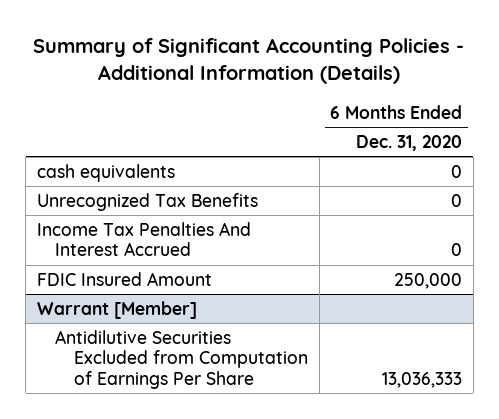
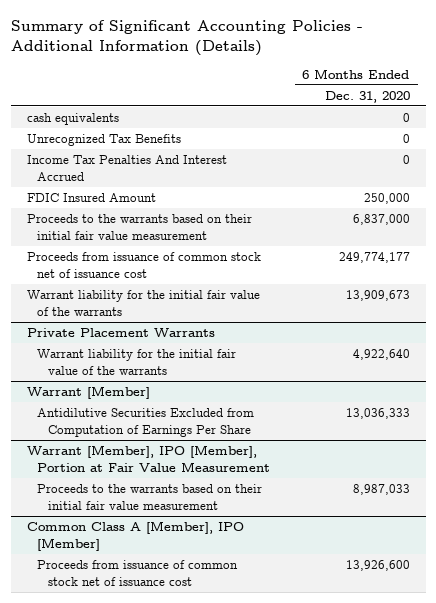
none -> [26,214,252,240] Proceeds to the warrants based on their initial fair value measurement
none -> [26,252,261,278] Proceeds from issuance of common stock net of issuance cost
none -> [26,290,260,316] Warrant liability for the initial fair value of the warrants
none -> [26,328,215,338] Private Placement Warrants
none -> [37,349,237,375] Warrant liability for the initial fair value of the warrants
none -> [26,445,271,472] Warrant [Member], IPO [Member], Portion at Fair Value Measurement
none -> [37,484,263,510] Proceeds to the warrants based on their initial fair value measurement
none -> [26,521,244,551] Common Class A [Member], IPO [Member]
none -> [37,560,239,586] Proceeds from issuance of common stock net of issuance cost

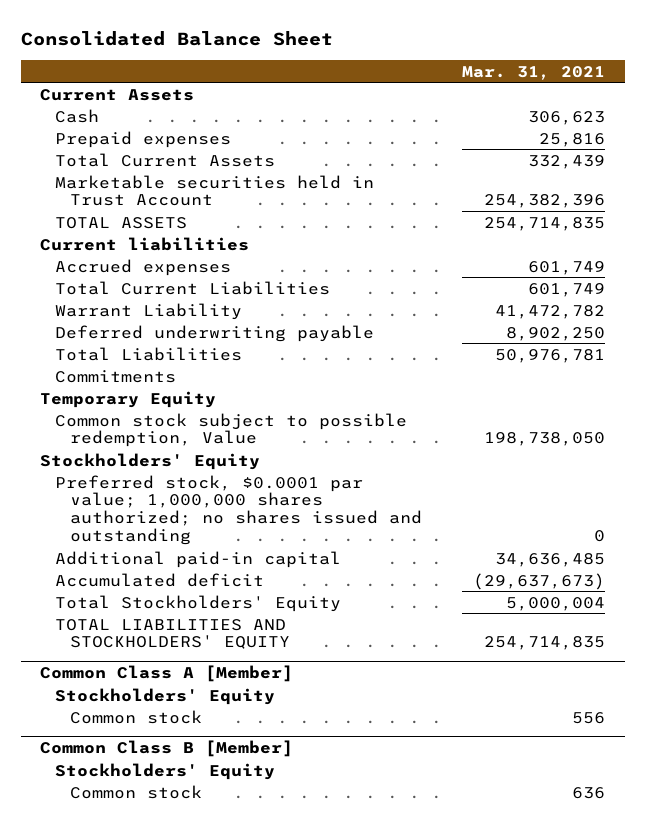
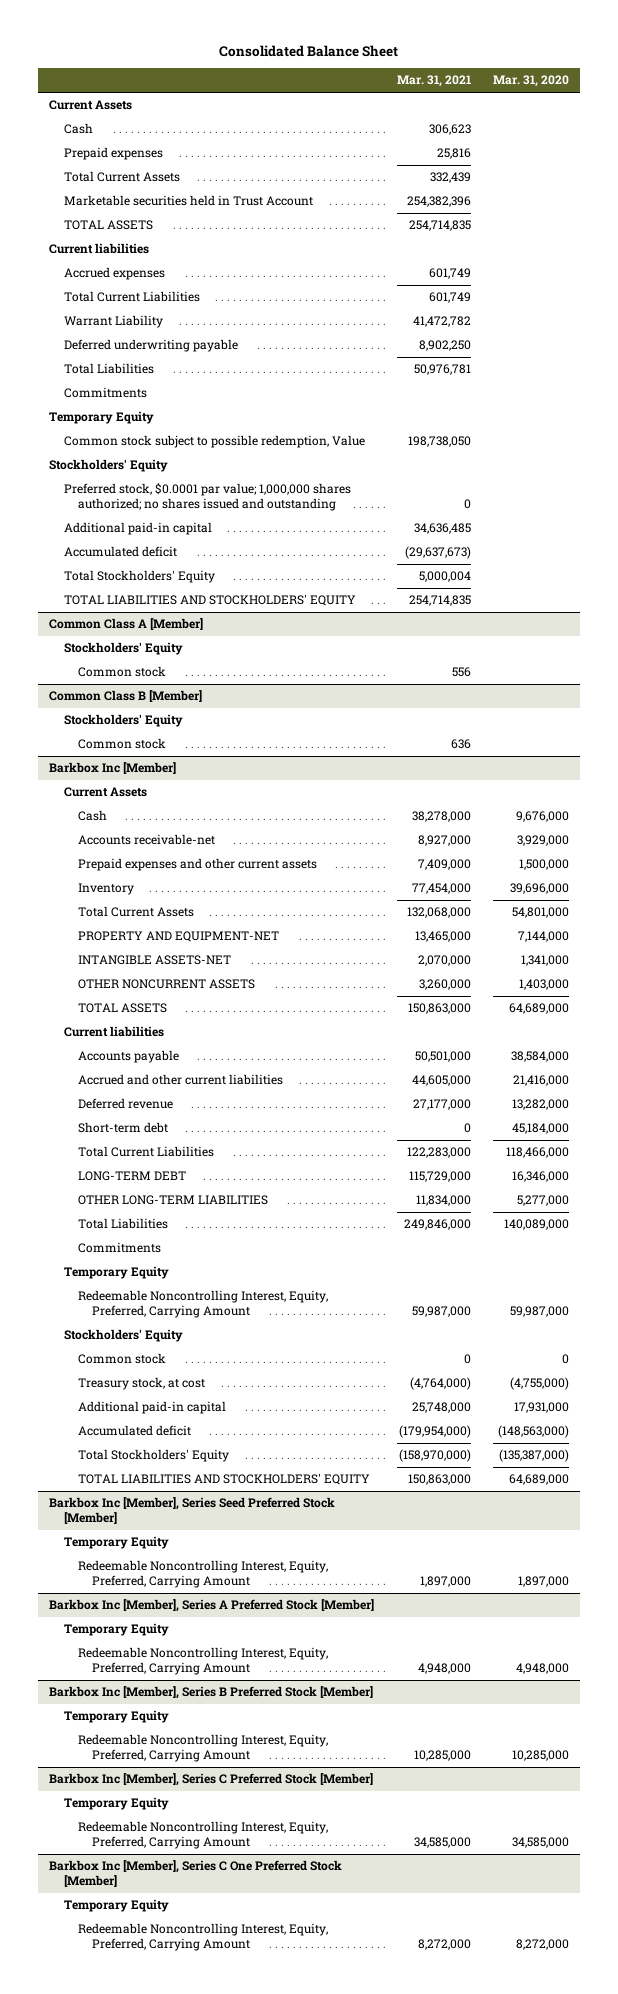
none -> [492,75,569,88] Mar. 31, 2020
none -> [49,762,177,775] Barkbox Inc [Member]
none -> [63,787,147,798] Current Assets
none -> [77,810,107,822] Cash
none -> [77,834,215,846] Accounts receivable-net
none -> [77,858,317,872] Prepaid expenses and other current assets
none -> [77,883,134,896] Inventory
none -> [77,906,194,918] Total Current Assets
none -> [77,931,279,943] PROPERTY AND EQUIPMENT-NET
none -> [77,955,231,966] INTANGIBLE ASSETS-NET
none -> [77,979,255,990] OTHER NONCURRENT ASSETS
none -> [77,1003,167,1014] TOTAL ASSETS
none -> [63,1026,164,1038] Current liabilities
none -> [77,1050,179,1064] Accounts payable
none -> [77,1074,283,1086] Accrued and other current liabilities
none -> [77,1098,173,1110] Deferred revenue
none -> [77,1122,168,1134] Short-term debt
none -> [77,1146,214,1158] Total Current Liabilities
none -> [77,1171,186,1182] LONG-TERM DEBT
none -> [77,1195,268,1206] OTHER LONG-TERM LIABILITIES
none -> [77,1218,168,1230] Total Liabilities
none -> [77,1242,161,1254] Commitments
none -> [63,1266,169,1280] Temporary Equity
none -> [77,1290,328,1319] Redeemable Noncontrolling Interest, Equity, Preferred, Carrying Amount
none -> [63,1329,183,1343] Stockholders' Equity
none -> [77,1353,166,1365] Common stock
none -> [77,1377,205,1391] Treasury stock, at cost
none -> [77,1401,226,1415] Additional paid-in capital
none -> [77,1425,191,1437] Accumulated deficit
none -> [77,1449,229,1463] Total Stockholders' Equity
none -> [77,1473,370,1486] TOTAL LIABILITIES AND STOCKHOLDERS' EQUITY
none -> [49,1497,336,1525] Barkbox Inc [Member], Series Seed Preferred Stock [Member]
none -> [63,1536,169,1550] Temporary Equity
none -> [77,1560,328,1589] Redeemable Noncontrolling Interest, Equity, Preferred, Carrying Amount
none -> [49,1599,375,1613] Barkbox Inc [Member], Series A Preferred Stock [Member]
none -> [63,1623,169,1637] Temporary Equity
none -> [77,1647,328,1676] Redeemable Noncontrolling Interest, Equity, Preferred, Carrying Amount
none -> [49,1686,374,1700] Barkbox Inc [Member], Series B Preferred Stock [Member]
none -> [63,1710,169,1724] Temporary Equity
none -> [77,1734,328,1763] Redeemable Noncontrolling Interest, Equity, Preferred, Carrying Amount
none -> [49,1773,374,1787] Barkbox Inc [Member], Series C Preferred Stock [Member]
none -> [63,1797,169,1811] Temporary Equity
none -> [77,1821,328,1850] Redeemable Noncontrolling Interest, Equity, Preferred, Carrying Amount
none -> [49,1860,343,1888] Barkbox Inc [Member], Series C One Preferred Stock [Member]
none -> [63,1899,169,1913] Temporary Equity
none -> [77,1923,328,1952] Redeemable Noncontrolling Interest, Equity, Preferred, Carrying Amount

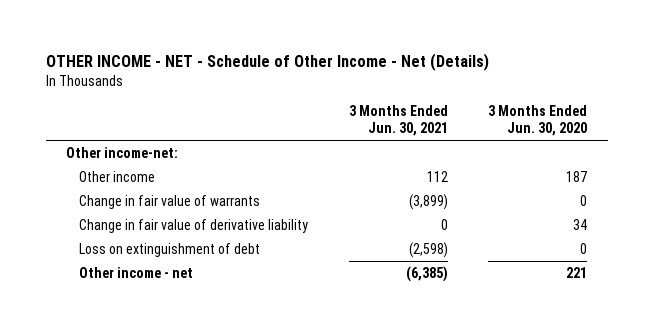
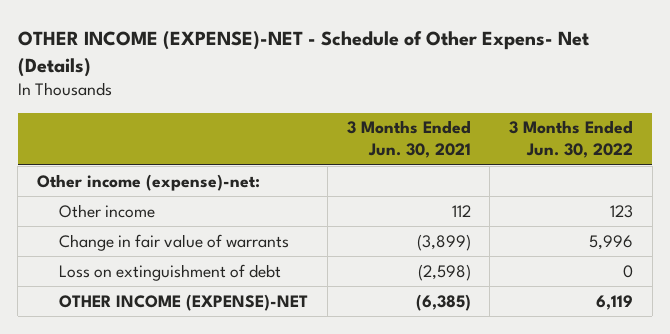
[45,52,489,71] OTHER INCOME - NET - Schedule of Other Income - Net (Details) -> [17,30,589,77] OTHER INCOME (EXPENSE)-NET - Schedule of Other Expens- Net (Details)
[488,105,588,137] 3 Months Ended Jun. 30, 2020 -> none
none -> [508,120,633,159] 3 Months Ended Jun. 30, 2022
[65,146,178,158] Other income-net: -> [36,173,260,191] Other income (expense)-net:
[79,218,309,233] Change in fair value of derivative liability -> none
[79,266,194,278] Other income - net -> [59,293,309,311] OTHER INCOME (EXPENSE)-NET

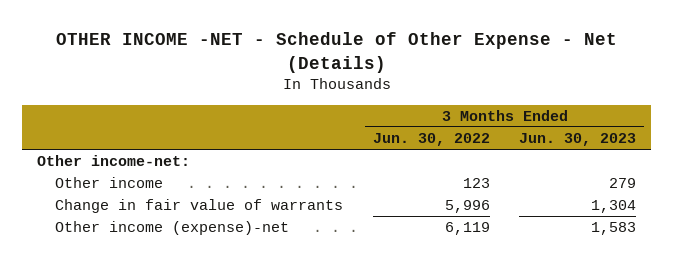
[17,30,589,77] OTHER INCOME (EXPENSE)-NET - Schedule of Other Expens- Net (Details) -> [55,32,617,73] OTHER INCOME -NET - Schedule of Other Expense - Net (Details)
[346,120,471,159] 3 Months Ended Jun. 30, 2021 -> none
none -> [519,133,637,147] Jun. 30, 2023
[36,173,260,191] Other income (expense)-net: -> [36,155,190,167] Other income-net:
[59,263,282,281] Loss on extinguishment of debt -> none
[59,293,309,311] OTHER INCOME (EXPENSE)-NET -> [55,221,290,236] Other income (expense)-net

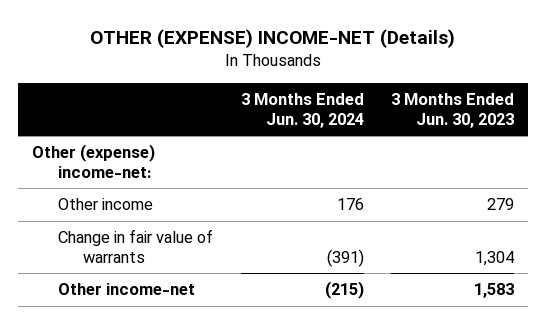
[55,32,617,73] OTHER INCOME -NET - Schedule of Other Expense - Net (Details) -> [90,29,456,49] OTHER (EXPENSE) INCOME-NET (Details)
[372,133,490,147] Jun. 30, 2022 -> none
none -> [240,93,364,128] 3 Months Ended Jun. 30, 2024
[36,155,190,167] Other income-net: -> [32,144,156,178] Other (expense) income-net:
[55,221,290,236] Other income (expense)-net -> [57,283,195,296] Other income-net

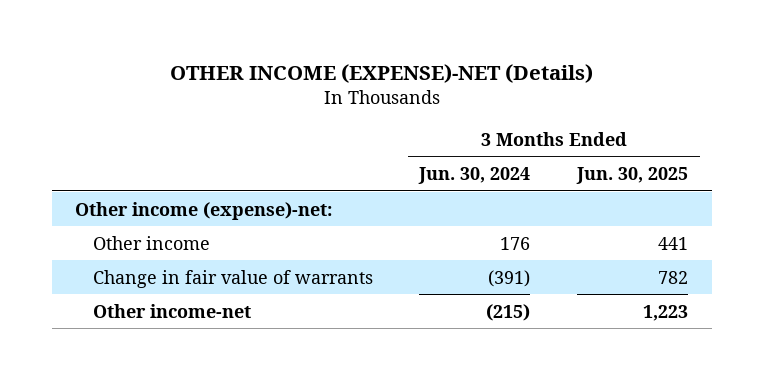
[90,29,456,49] OTHER (EXPENSE) INCOME-NET (Details) -> [169,63,593,83] OTHER INCOME (EXPENSE)-NET (Details)
[391,93,515,128] 3 Months Ended Jun. 30, 2023 -> none
none -> [576,166,689,184] Jun. 30, 2025
[32,144,156,178] Other (expense) income-net: -> [75,201,333,220] Other income (expense)-net:

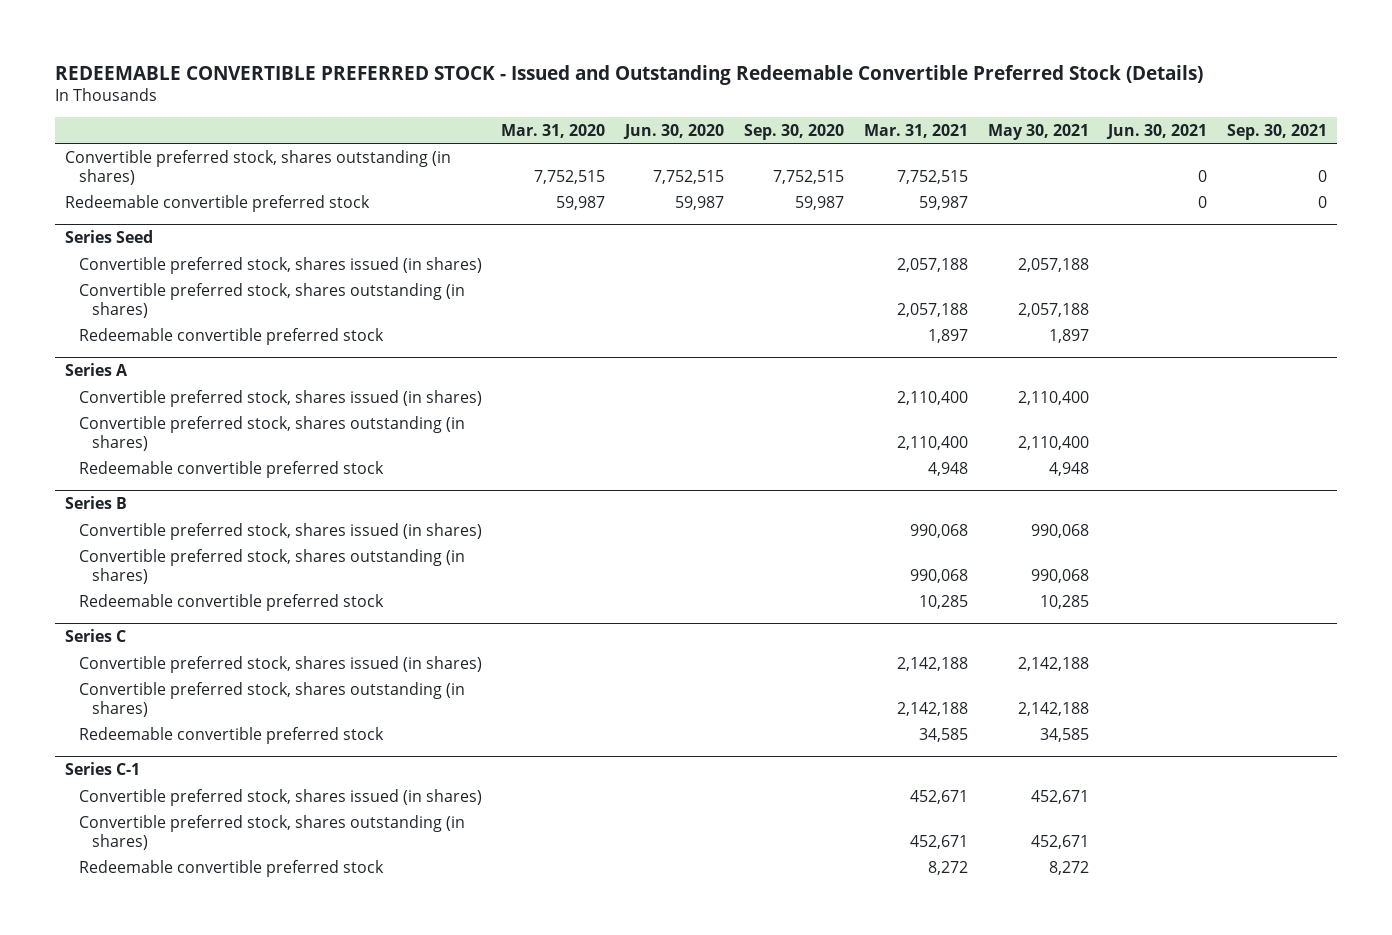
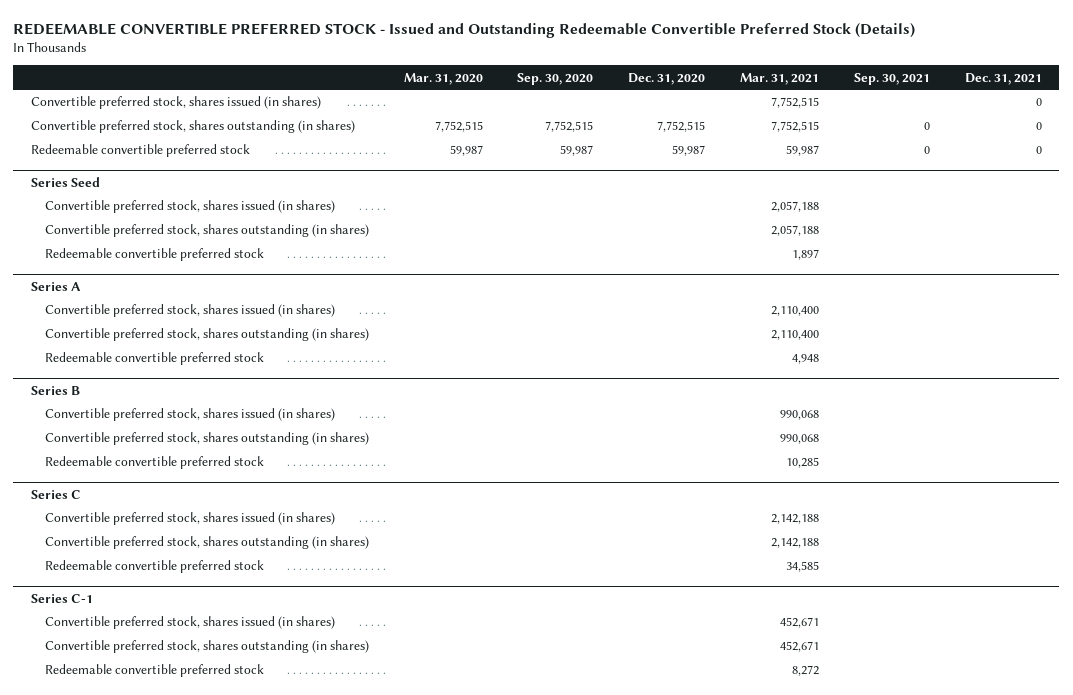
[623,123,725,139] Jun. 30, 2020 -> none
[987,123,1089,140] May 30, 2021 -> none
[1106,123,1208,139] Jun. 30, 2021 -> none
none -> [628,72,706,85] Dec. 31, 2020
none -> [964,72,1042,85] Dec. 31, 2021
none -> [30,96,321,110] Convertible preferred stock, shares issued (in shares)

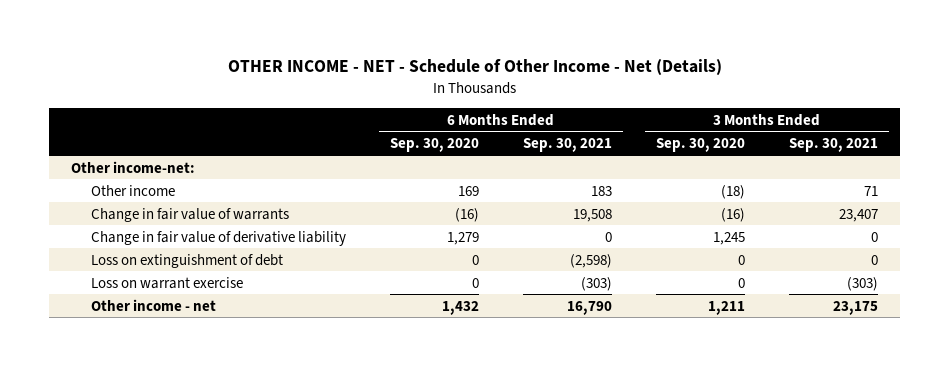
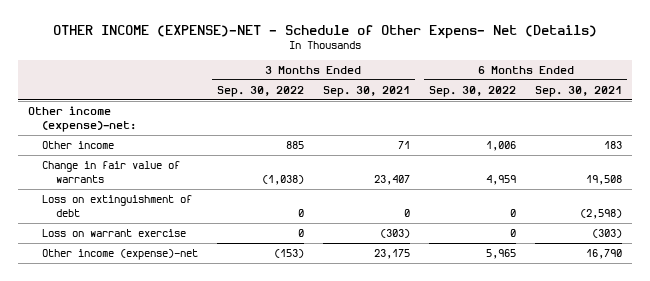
[227,59,722,76] OTHER INCOME - NET - Schedule of Other Income - Net (Details) -> [52,24,597,39] OTHER INCOME (EXPENSE)-NET - Schedule of Other Expens- Net (Details)
[390,138,480,153] Sep. 30, 2020 -> none
[656,138,746,153] Sep. 30, 2020 -> none
none -> [216,85,304,97] Sep. 30, 2022
none -> [429,85,517,97] Sep. 30, 2022
[70,160,195,173] Other income-net: -> [27,105,136,132] Other income (expense)-net:
[91,230,347,246] Change in fair value of derivative liability -> none
[91,298,217,311] Other income - net -> [41,248,198,260] Other income (expense)-net

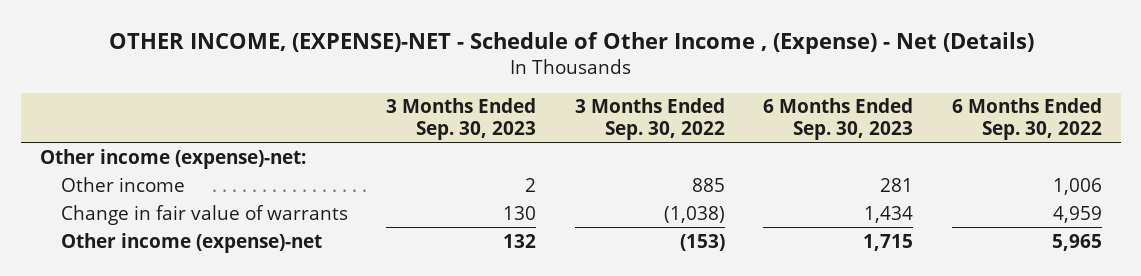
[52,24,597,39] OTHER INCOME (EXPENSE)-NET - Schedule of Other Expens- Net (Details) -> [108,32,1034,55] OTHER INCOME, (EXPENSE)-NET - Schedule of Other Income , (Expense) - Net (Details)
[322,85,410,97] Sep. 30, 2021 -> none
[535,85,623,97] Sep. 30, 2021 -> none
none -> [386,98,537,140] 3 Months Ended Sep. 30, 2023
none -> [763,98,914,140] 6 Months Ended Sep. 30, 2023
[41,194,192,217] Loss on extinguishment of debt -> none
[41,228,186,237] Loss on warrant exercise -> none

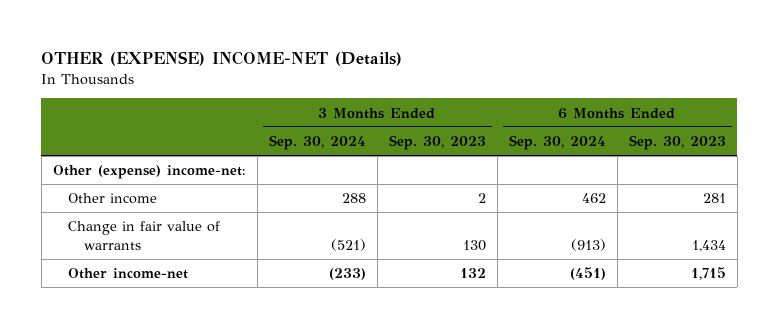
[108,32,1034,55] OTHER INCOME, (EXPENSE)-NET - Schedule of Other Income , (Expense) - Net (Details) -> [41,50,403,66] OTHER (EXPENSE) INCOME-NET (Details)
[574,98,725,140] 3 Months Ended Sep. 30, 2022 -> none
[951,98,1102,140] 6 Months Ended Sep. 30, 2022 -> none
none -> [268,134,366,150] Sep. 30, 2024
none -> [508,134,606,150] Sep. 30, 2024
[39,148,306,169] Other income (expense)-net: -> [52,165,246,180] Other (expense) income-net:
[61,232,323,253] Other income (expense)-net -> [68,268,189,280] Other income-net

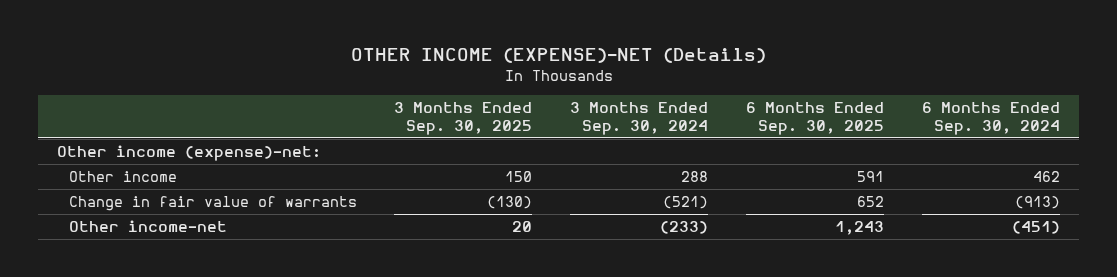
[41,50,403,66] OTHER (EXPENSE) INCOME-NET (Details) -> [350,47,766,63] OTHER INCOME (EXPENSE)-NET (Details)
[388,134,486,150] Sep. 30, 2023 -> none
[628,134,726,150] Sep. 30, 2023 -> none
none -> [394,102,533,136] 3 Months Ended Sep. 30, 2025
none -> [746,102,885,136] 6 Months Ended Sep. 30, 2025
[52,165,246,180] Other (expense) income-net: -> [56,144,321,161] Other income (expense)-net:

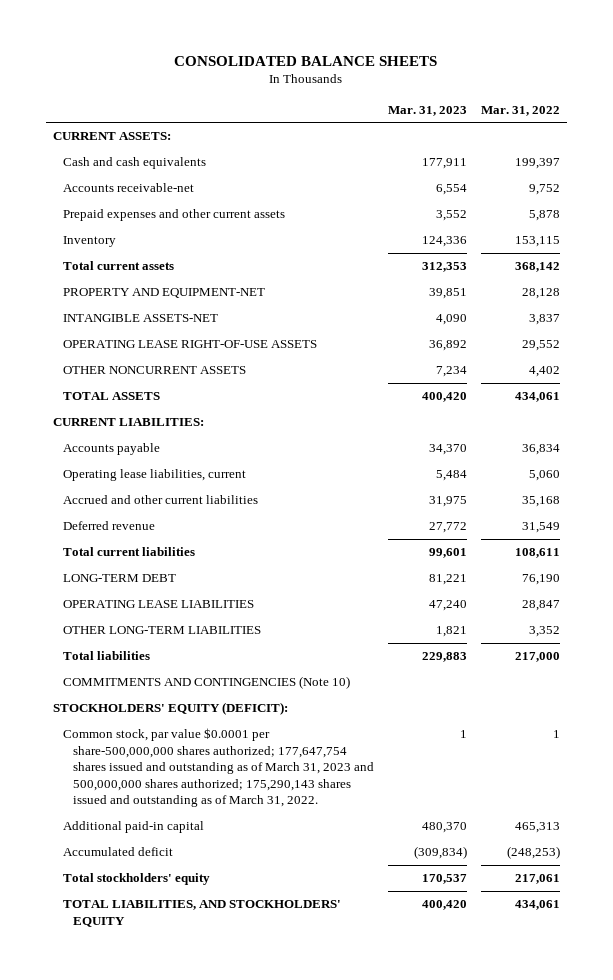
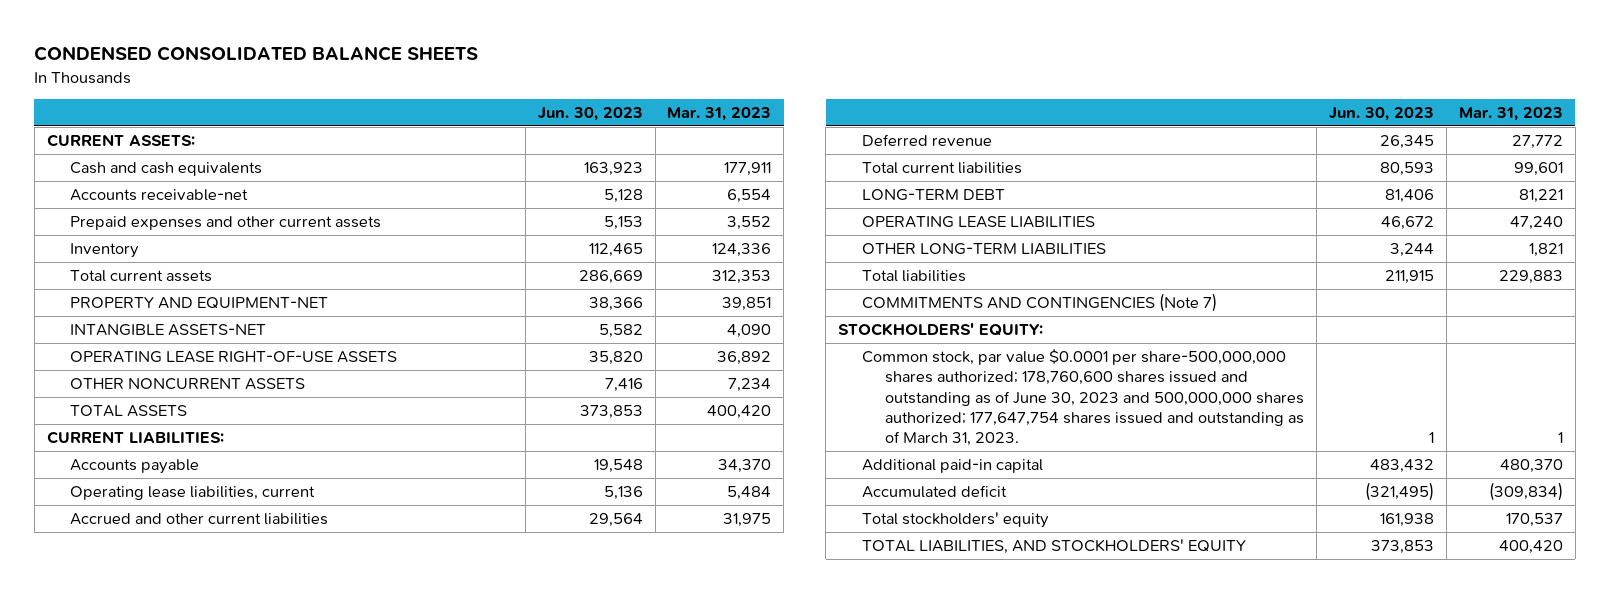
[174,55,438,66] CONSOLIDATED BALANCE SHEETS -> [34,46,479,62] CONDENSED CONSOLIDATED BALANCE SHEETS
[481,105,561,116] Mar. 31, 2022 -> none
none -> [537,107,643,122] Jun. 30, 2023
[62,676,350,690] COMMITMENTS AND CONTINGENCIES (Note 10) -> [861,293,1217,313] COMMITMENTS AND CONTINGENCIES (Note 7)
[52,702,288,716] STOCKHOLDERS' EQUITY (DEFICIT): -> [838,323,1044,337] STOCKHOLDERS' EQUITY:
[62,728,374,808] Common stock, par value $0.0001 per share-500,000,000 shares authorized; 177,647,754 shares issued and outstanding as of March 31, 2023 and 500,000,000 shares authorized; 175,290,143 shares issued and outstanding as of March 31, 2022. -> [861,349,1305,447] Common stock, par value $0.0001 per share-500,000,000 shares authorized; 178,760,600 shares issued and outstanding as of June 30, 2023 and 500,000,000 shares authorized; 177,647,754 shares issued and outstanding as of March 31, 2023.

